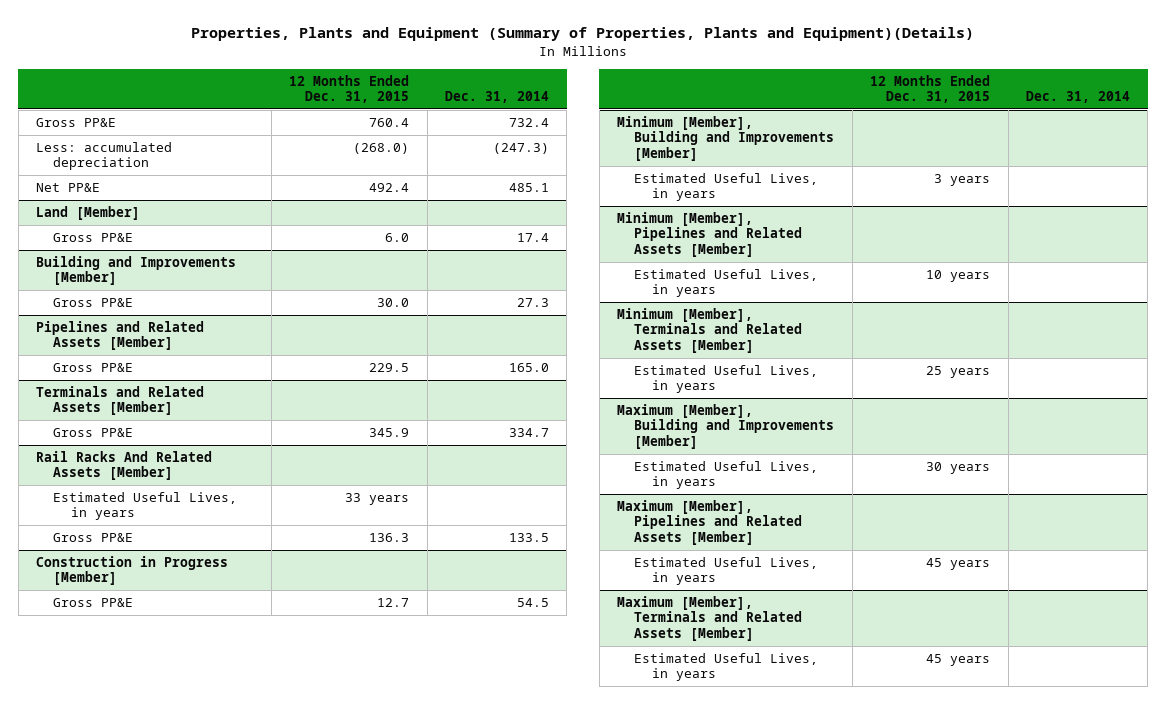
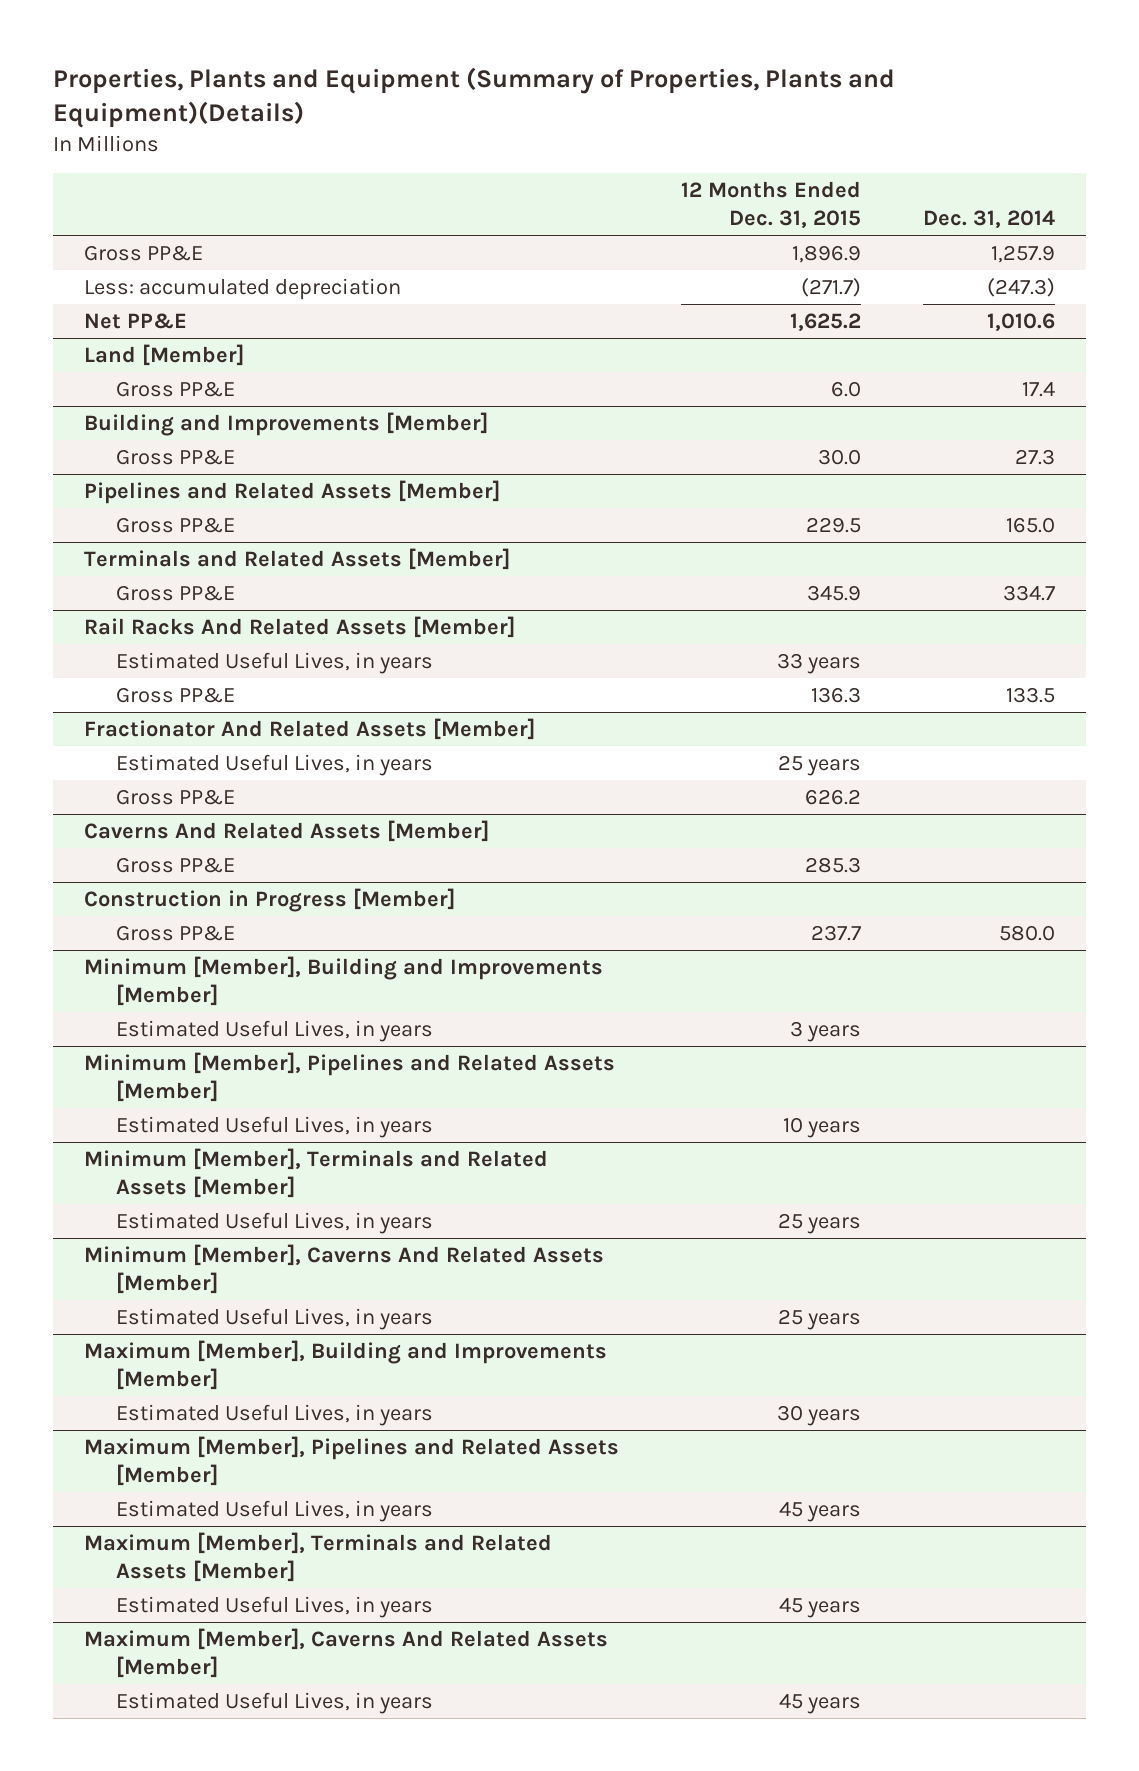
[369,118,410,128] 760.4 -> [792,244,862,263] 1,896.9
[509,118,550,128] 732.4 -> [991,244,1056,263] 1,257.9
[353,143,410,155] (268.0) -> [801,277,862,297] (271.7)
[369,183,410,193] 492.4 -> [790,312,862,331] 1,625.2
[509,183,550,193] 485.1 -> [987,312,1056,331] 1,010.6
none -> [83,717,535,740] Fractionator And Related Assets [Member]
none -> [116,753,434,776] Estimated Useful Lives, in years
none -> [116,788,236,805] Gross PP&E
none -> [83,819,489,842] Caverns And Related Assets [Member]
none -> [116,856,236,873] Gross PP&E
[377,598,410,608] 12.7 -> [811,924,862,941] 237.7
[517,598,550,608] 54.5 -> [999,924,1056,941] 580.0
none -> [83,1243,604,1294] Minimum [Member], Caverns And Related Assets [Member]
none -> [116,1307,434,1330] Estimated Useful Lives, in years
none -> [83,1627,608,1678] Maximum [Member], Caverns And Related Assets [Member]
none -> [116,1691,434,1714] Estimated Useful Lives, in years

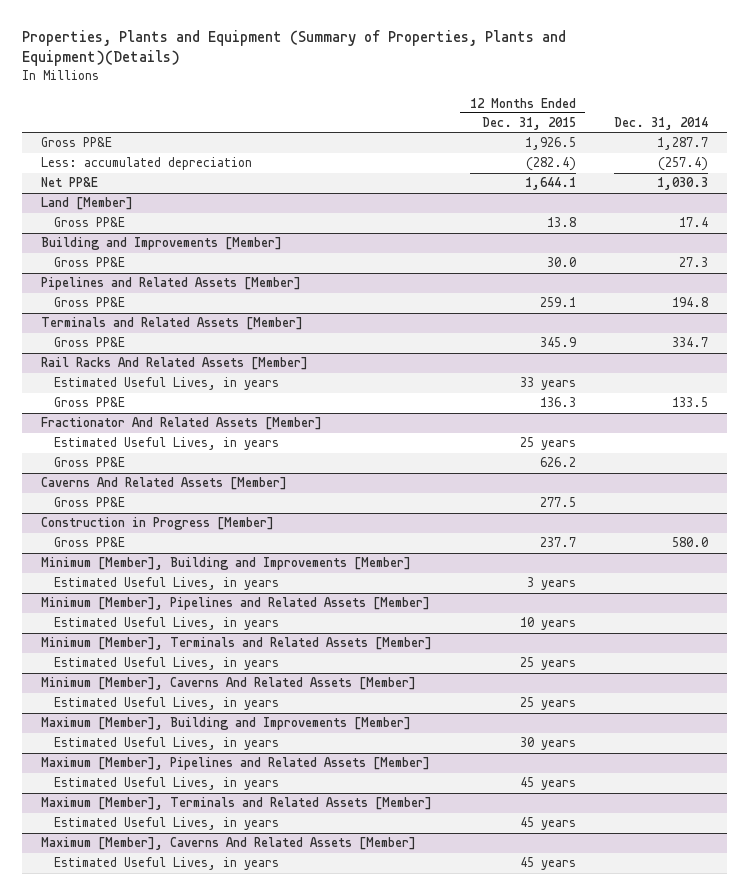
[792,244,862,263] 1,896.9 -> [524,137,576,151] 1,926.5
[991,244,1056,263] 1,257.9 -> [656,137,708,151] 1,287.7
[801,277,862,297] (271.7) -> [525,157,576,172] (282.4)
[987,277,1056,297] (247.3) -> [657,157,708,172] (257.4)
[790,312,862,331] 1,625.2 -> [524,177,576,191] 1,644.1
[987,312,1056,331] 1,010.6 -> [656,177,708,191] 1,030.3
[831,380,862,397] 6.0 -> [546,217,576,228] 13.8
[806,516,862,533] 229.5 -> [539,297,576,308] 259.1
[1006,516,1056,533] 165.0 -> [671,297,708,308] 194.8
[805,856,862,873] 285.3 -> [539,497,576,508] 277.5

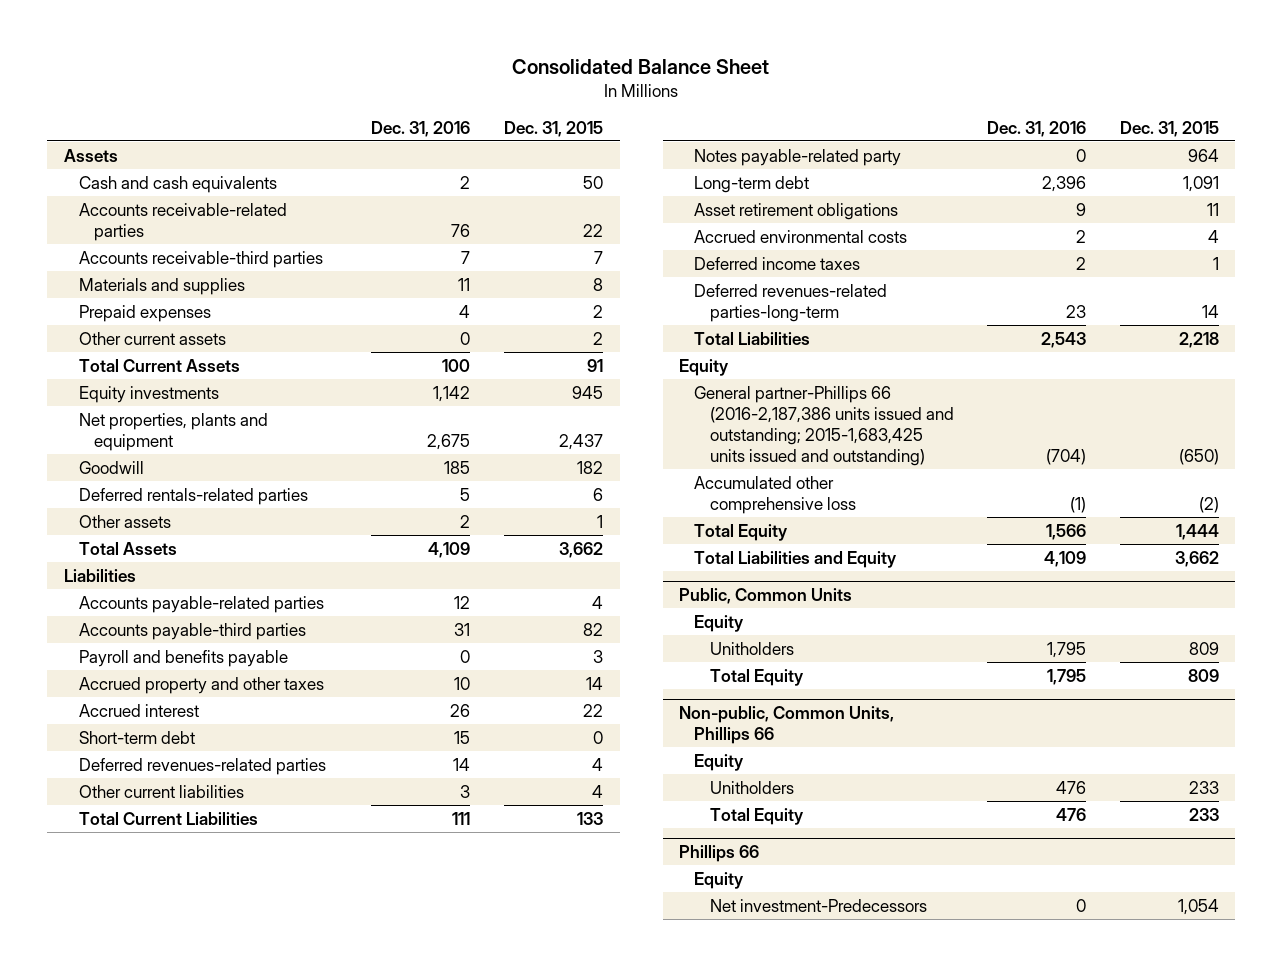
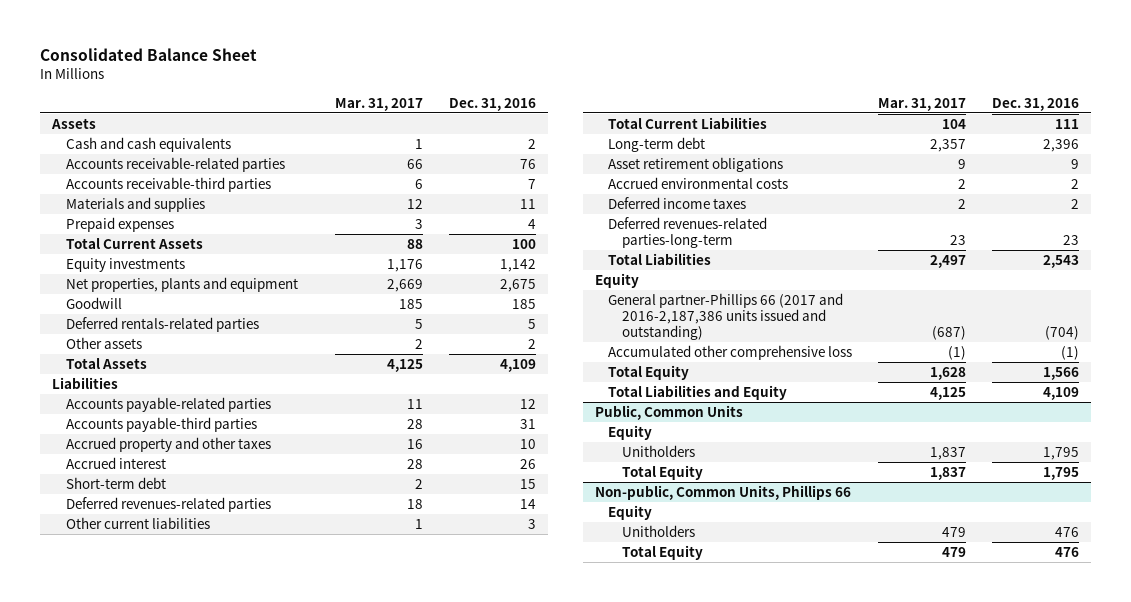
[503,120,603,137] Dec. 31, 2015 -> none
none -> [335,97,424,111] Mar. 31, 2017
[78,331,226,345] Other current assets -> none
[78,649,288,667] Payroll and benefits payable -> none
[694,148,902,166] Notes payable-related party -> none
[694,385,954,467] General partner-Phillips 66 (2016-2,187,386 units issued and outstanding; 2015-1,683,425 units issued and outstanding) -> [608,292,844,340] General partner-Phillips 66 (2017 and 2016-2,187,386 units issued and outstanding)
[679,845,760,863] Phillips 66 -> none
[694,871,745,889] Equity -> none
[709,898,927,912] Net investment-Predecessors -> none

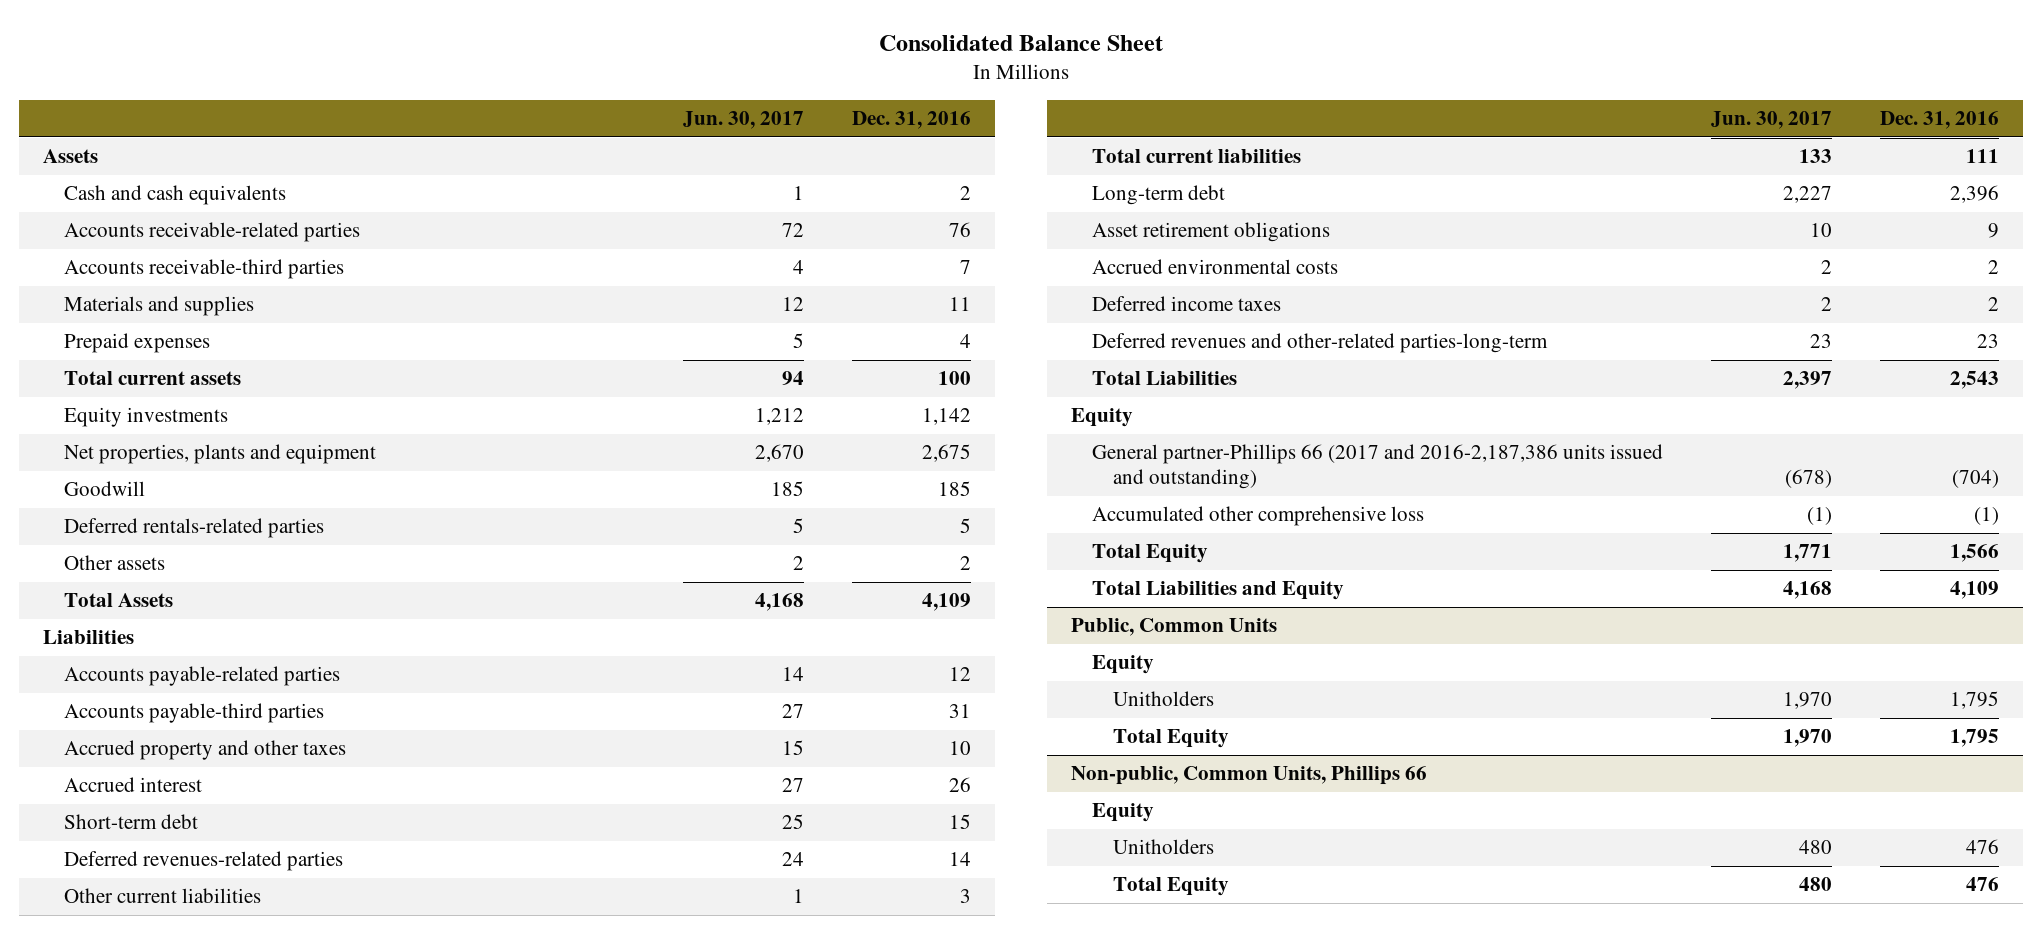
[335,97,424,111] Mar. 31, 2017 -> none
none -> [682,111,804,130] Jun. 30, 2017
[65,237,203,249] Total Current Assets -> [63,371,241,386] Total current assets
[608,116,768,129] Total Current Liabilities -> [1091,149,1301,164] Total current liabilities
[608,216,768,248] Deferred revenues-related parties-long-term -> [1091,333,1548,354] Deferred revenues and other-related parties-long-term

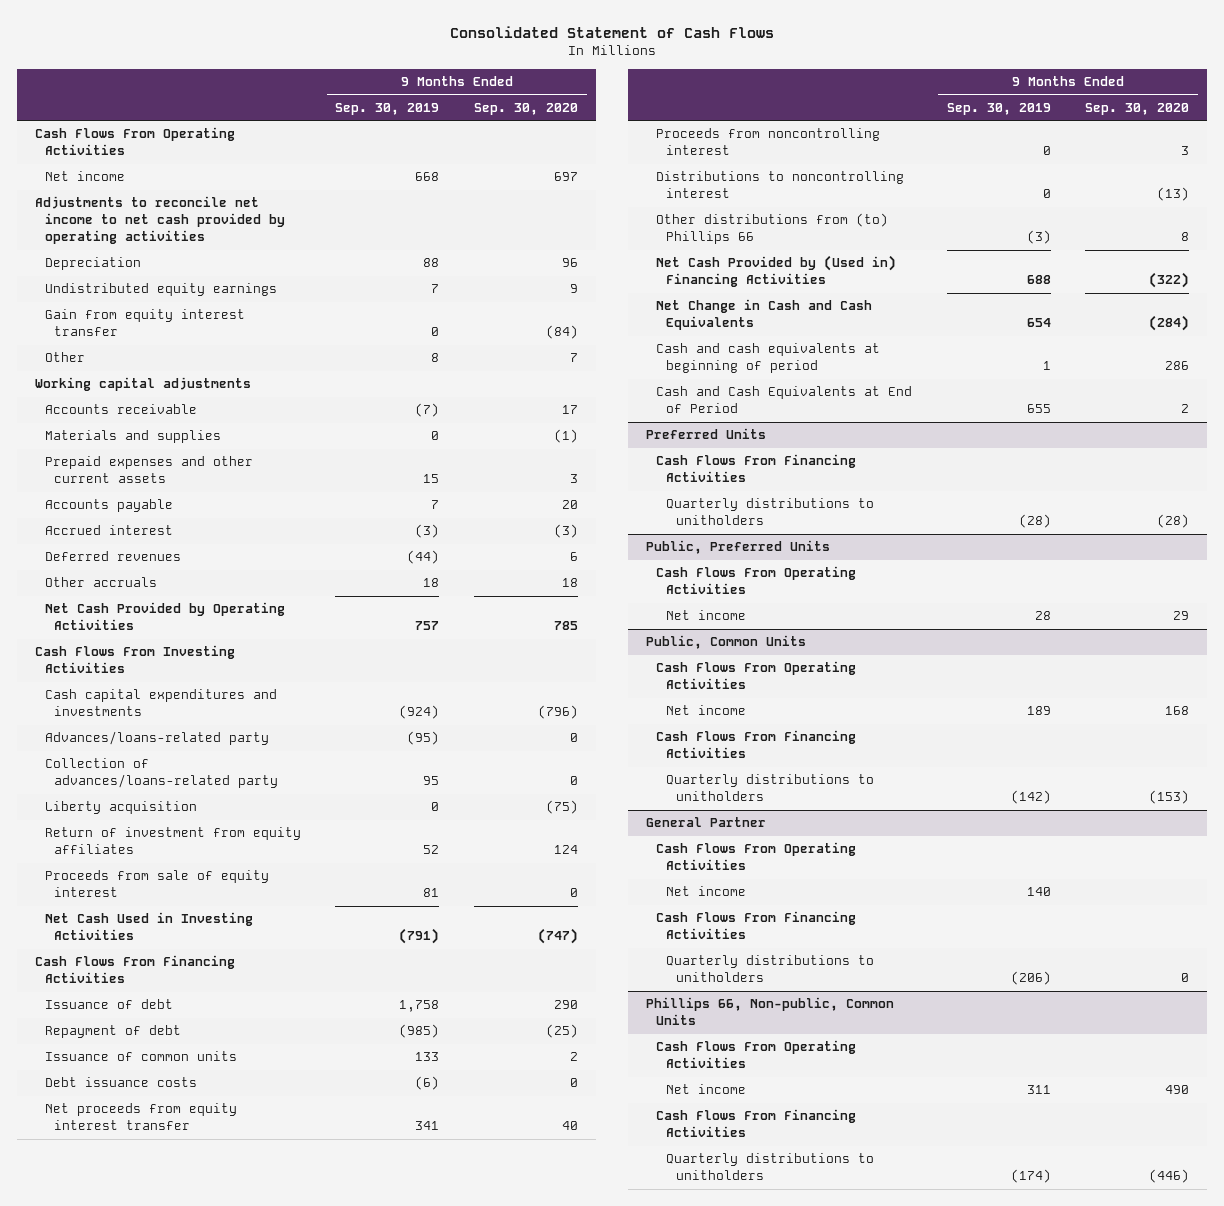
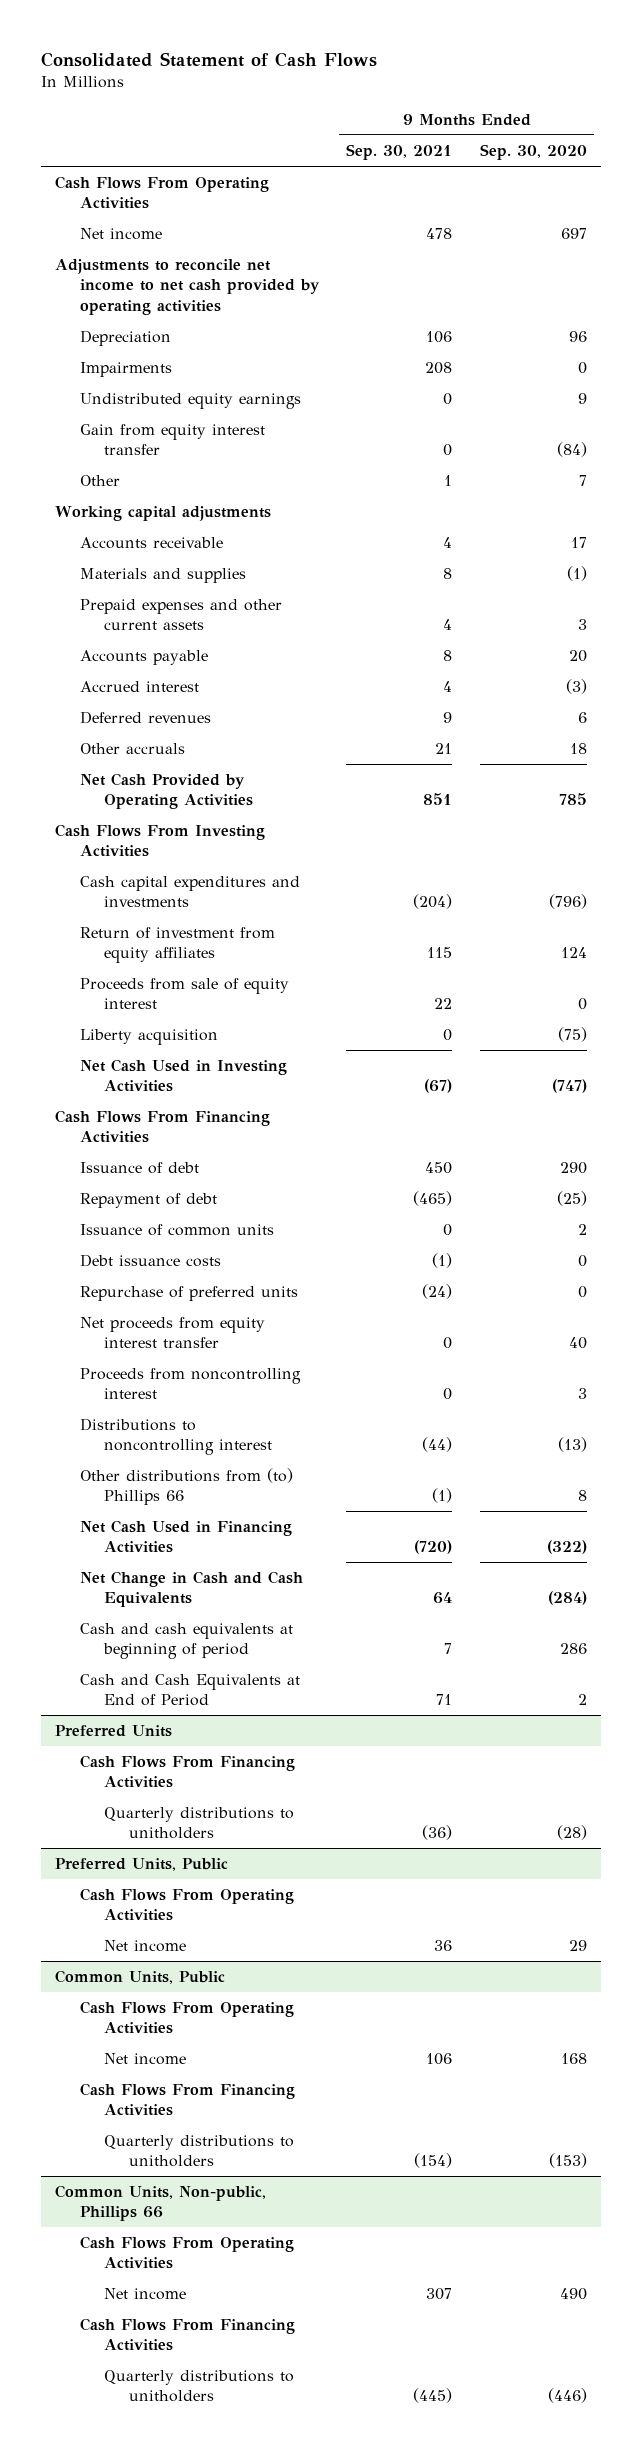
[335,102,440,115] Sep. 30, 2019 -> none
none -> [346,143,453,160] Sep. 30, 2021
none -> [79,362,172,378] Impairments
[44,731,269,746] Advances/loans-related party -> none
[44,758,279,789] Collection of advances/loans-related party -> none
[44,801,197,815] Liberty acquisition -> [79,1029,218,1046] Liberty acquisition
none -> [79,1286,298,1302] Repurchase of preferred units
[655,255,896,288] Net Cash Provided by (Used in) Financing Activities -> [79,1520,292,1554] Net Cash Used in Financing Activities
[645,540,830,555] Public, Preferred Units -> [54,1858,228,1872] Preferred Units, Public
[645,635,806,650] Public, Common Units -> [54,1970,225,1985] Common Units, Public
[645,817,766,828] General Partner -> none
[655,842,856,871] Cash Flows From Operating Activities -> none
[665,886,746,897] Net income -> none
[655,911,856,940] Cash Flows From Financing Activities -> none
[665,955,874,983] Quarterly distributions to unitholders -> none
[645,997,894,1026] Phillips 66, Non-public, Common Units -> [54,2185,266,2222] Common Units, Non-public, Phillips 66

